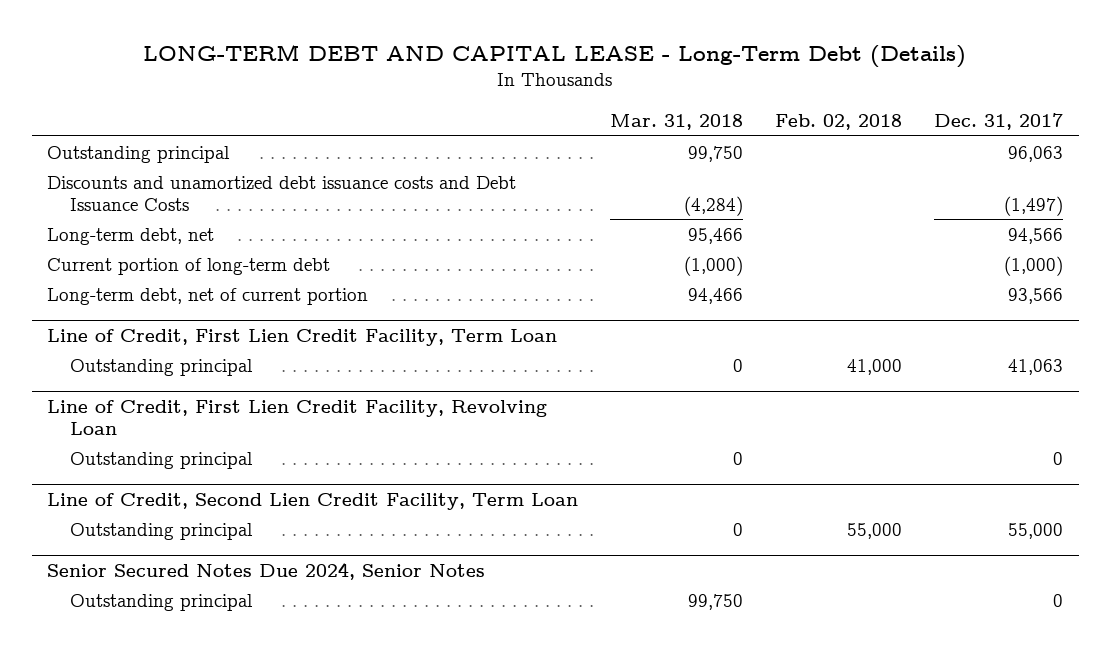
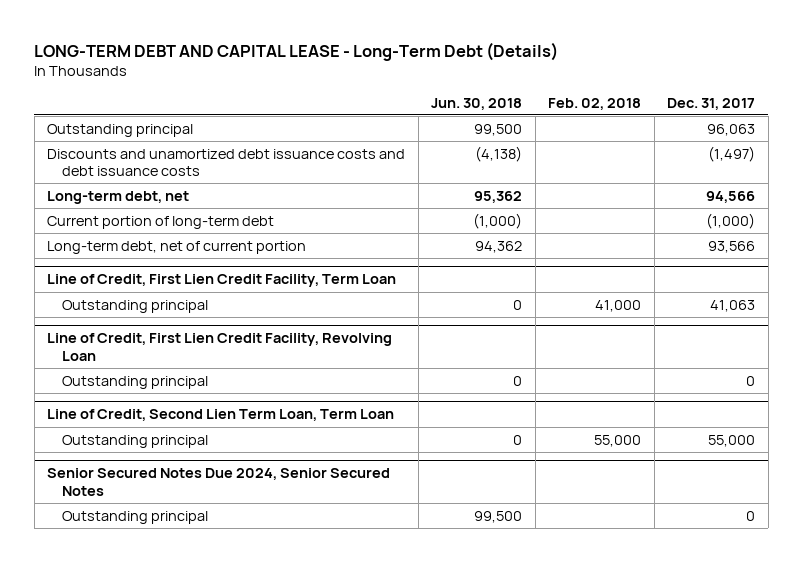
[610,113,744,130] Mar. 31, 2018 -> none
none -> [431,97,523,110] Jun. 30, 2018
[47,175,517,211] Discounts and unamortized debt issuance costs and Debt Issuance Costs -> [47,148,406,177] Discounts and unamortized debt issuance costs and debt issuance costs
[47,492,579,510] Line of Credit, Second Lien Credit Facility, Term Loan -> [47,409,395,422] Line of Credit, Second Lien Term Loan, Term Loan
[47,561,486,580] Senior Secured Notes Due 2024, Senior Notes -> [47,468,391,497] Senior Secured Notes Due 2024, Senior Secured Notes

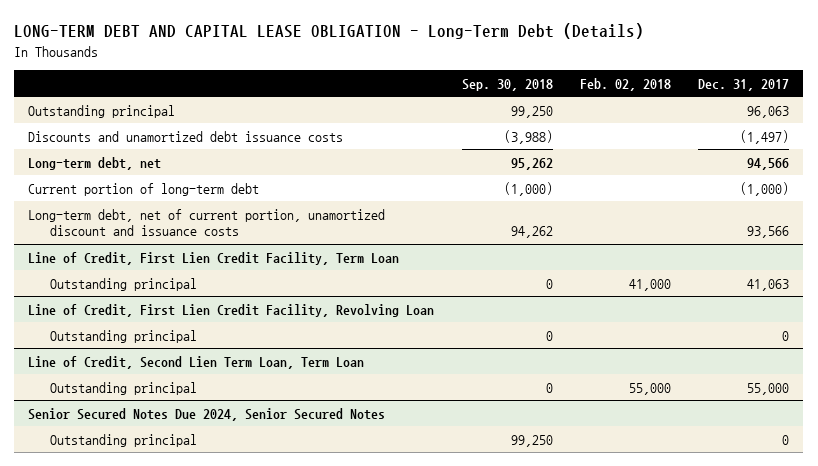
[34,41,559,61] LONG-TERM DEBT AND CAPITAL LEASE - Long-Term Debt (Details) -> [14,23,645,40] LONG-TERM DEBT AND CAPITAL LEASE OBLIGATION - Long-Term Debt (Details)
[431,97,523,110] Jun. 30, 2018 -> none
none -> [461,78,553,91] Sep. 30, 2018
[47,148,406,177] Discounts and unamortized debt issuance costs and debt issuance costs -> [28,130,344,142] Discounts and unamortized debt issuance costs
[47,240,307,254] Long-term debt, net of current portion -> [28,208,386,237] Long-term debt, net of current portion, unamortized discount and issuance costs

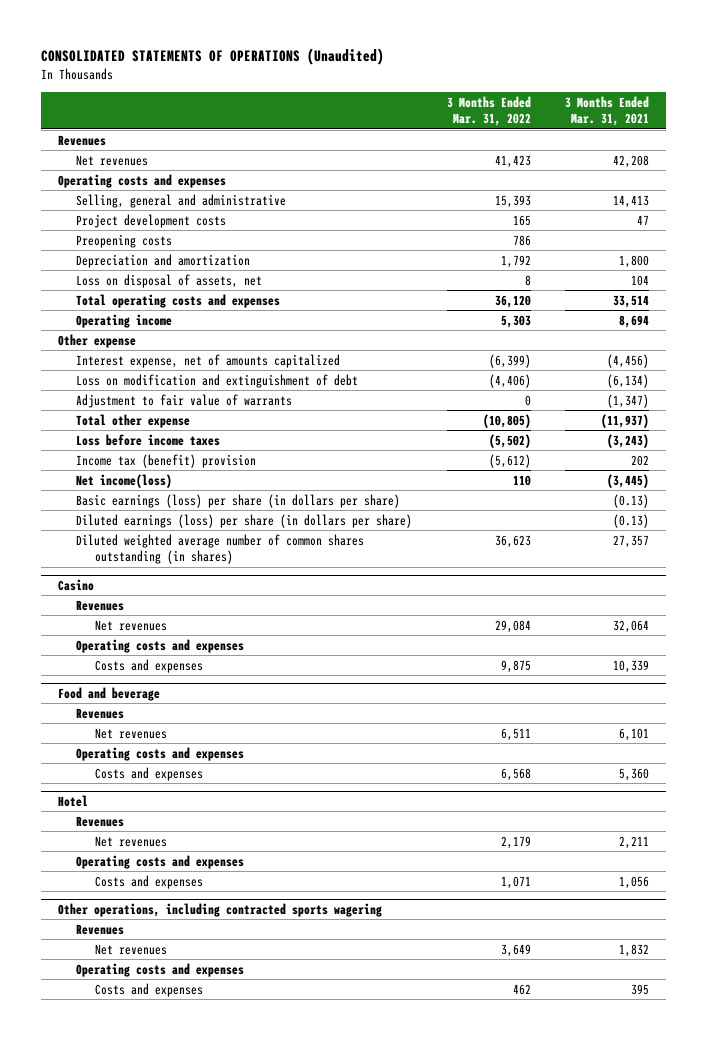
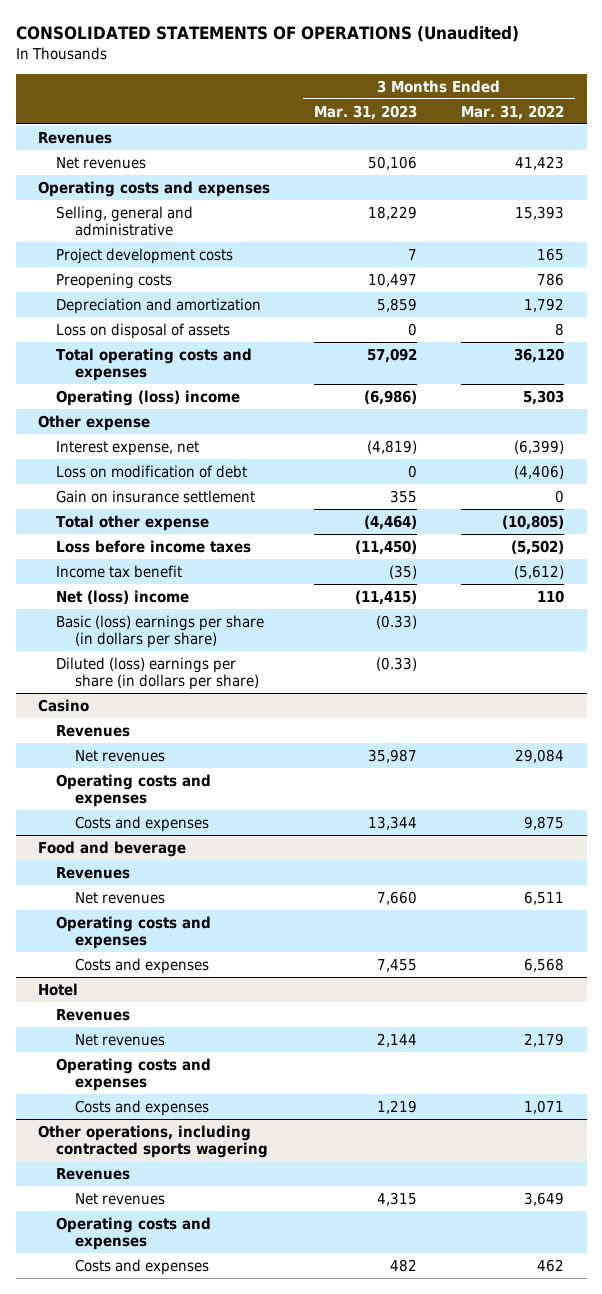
[564,95,649,127] 3 Months Ended Mar. 31, 2021 -> none
none -> [314,104,418,120] Mar. 31, 2023
[76,273,263,288] Loss on disposal of assets, net -> [56,322,231,339] Loss on disposal of assets
[76,313,173,328] Operating income -> [56,389,241,406] Operating (loss) income
[76,393,293,408] Adjustment to fair value of warrants -> none
[76,353,341,368] Interest expense, net of amounts capitalized -> [56,440,200,456] Interest expense, net
[76,373,359,388] Loss on modification and extinguishment of debt -> [56,464,248,478] Loss on modification of debt
none -> [56,489,256,503] Gain on insurance settlement
[76,533,365,565] Diluted weighted average number of common shares outstanding (in shares) -> none
[76,453,257,468] Income tax (benefit) provision -> [56,564,183,578] Income tax benefit
[76,473,173,488] Net income(loss) -> [56,589,190,604] Net (loss) income
[76,493,401,508] Basic earnings (loss) per share (in dollars per share) -> [56,614,265,649] Basic (loss) earnings per share (in dollars per share)
[76,513,413,528] Diluted earnings (loss) per share (in dollars per share) -> [56,656,259,691] Diluted (loss) earnings per share (in dollars per share)

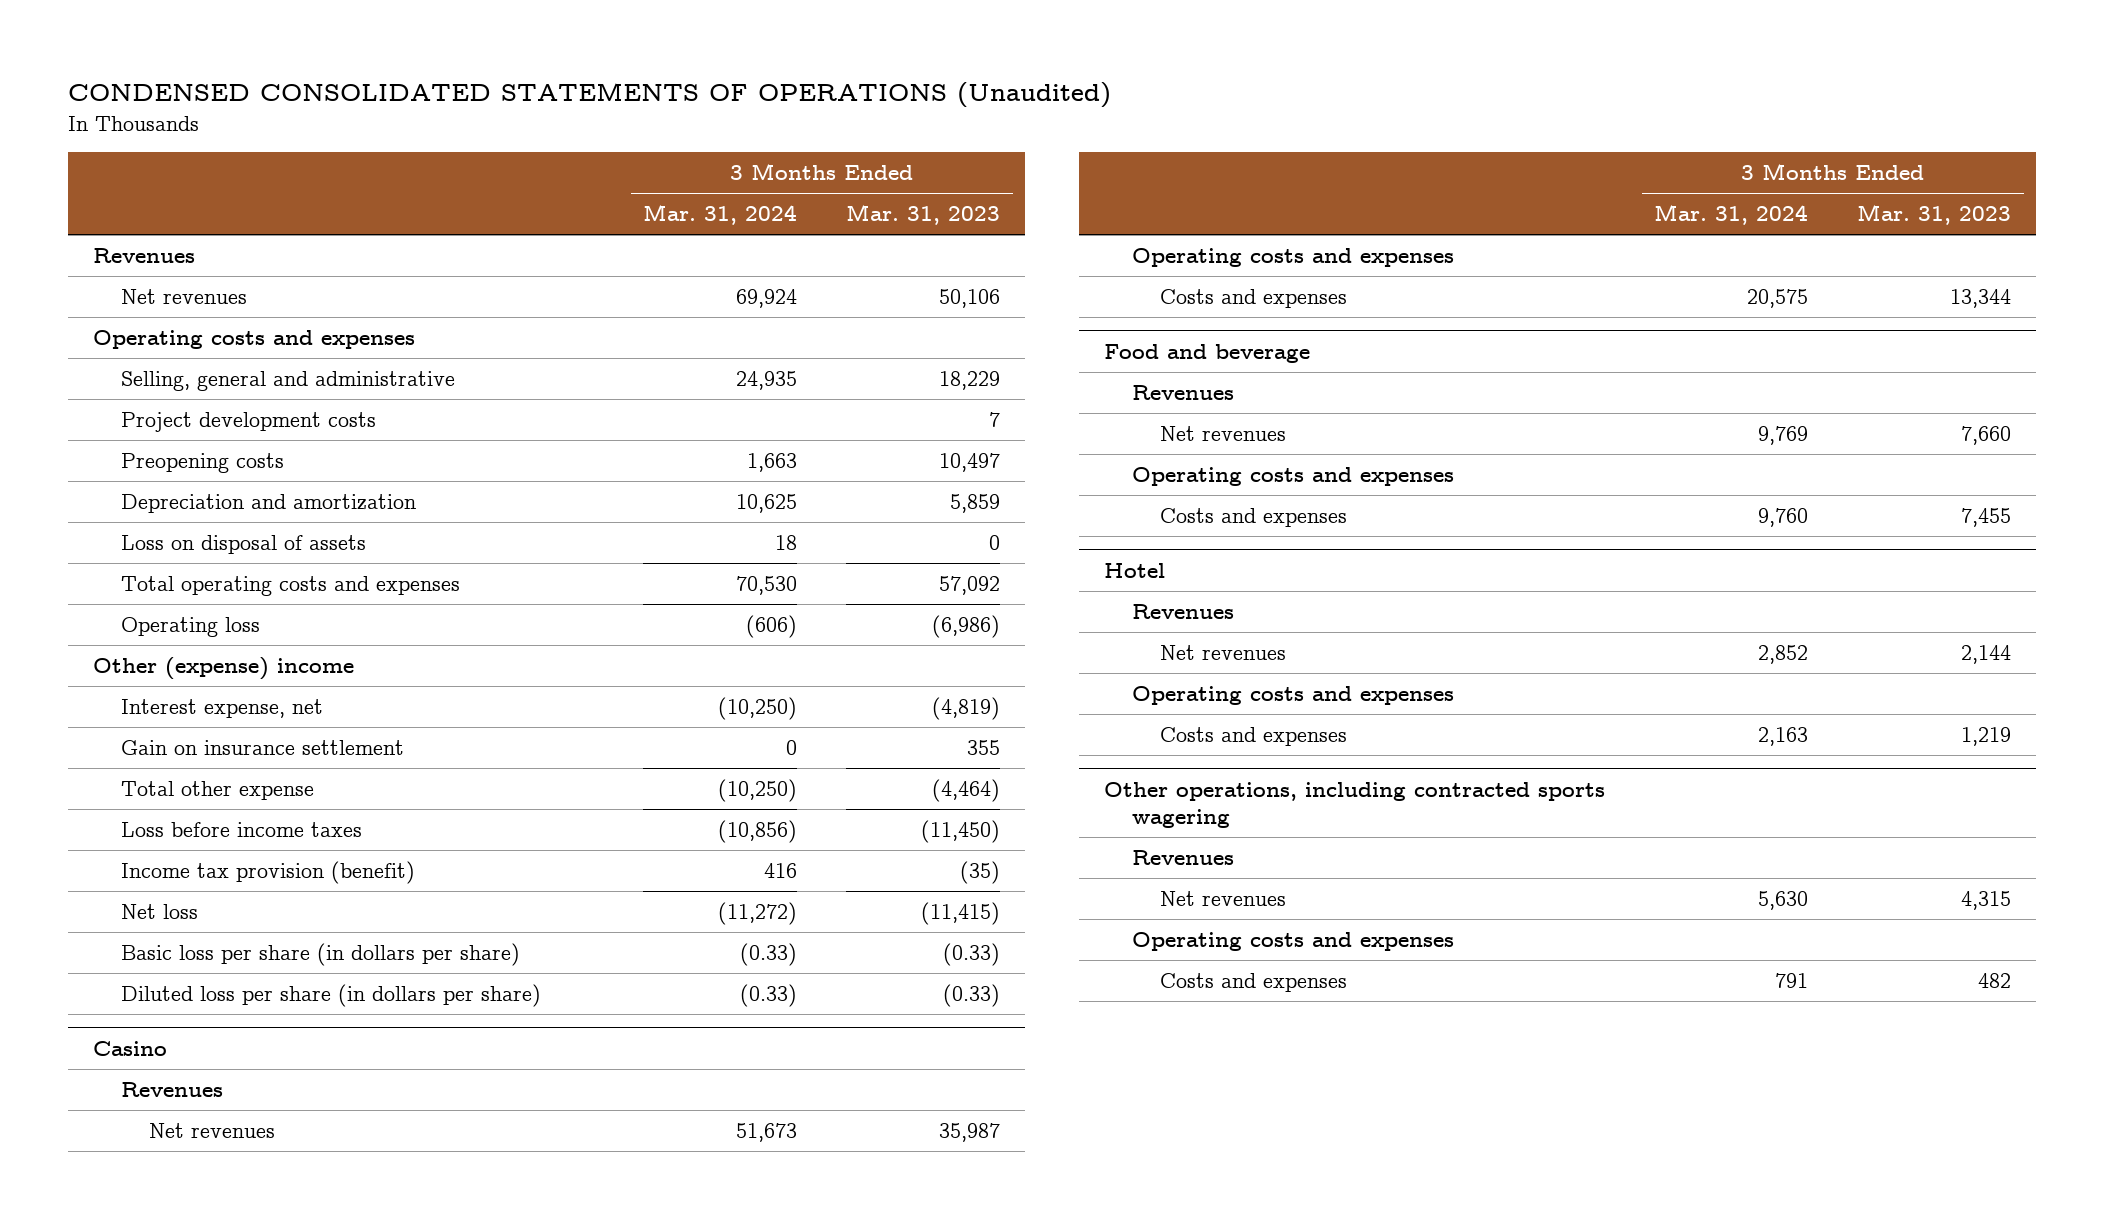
[15,25,519,42] CONSOLIDATED STATEMENTS OF OPERATIONS (Unaudited) -> [67,82,1111,109] CONDENSED CONSOLIDATED STATEMENTS OF OPERATIONS (Unaudited)
[461,104,565,120] Mar. 31, 2022 -> none
none -> [642,204,797,226] Mar. 31, 2024
[56,389,241,406] Operating (loss) income -> [120,616,260,637] Operating loss
[37,414,150,431] Other expense -> [92,656,354,680] Other (expense) income
[56,464,248,478] Loss on modification of debt -> none
[56,564,183,578] Income tax benefit -> [120,860,415,884] Income tax provision (benefit)
[56,589,190,604] Net (loss) income -> [120,903,198,919] Net loss
[56,614,265,649] Basic (loss) earnings per share (in dollars per share) -> [120,942,520,966] Basic loss per share (in dollars per share)
[56,656,259,691] Diluted (loss) earnings per share (in dollars per share) -> [120,983,541,1007] Diluted loss per share (in dollars per share)

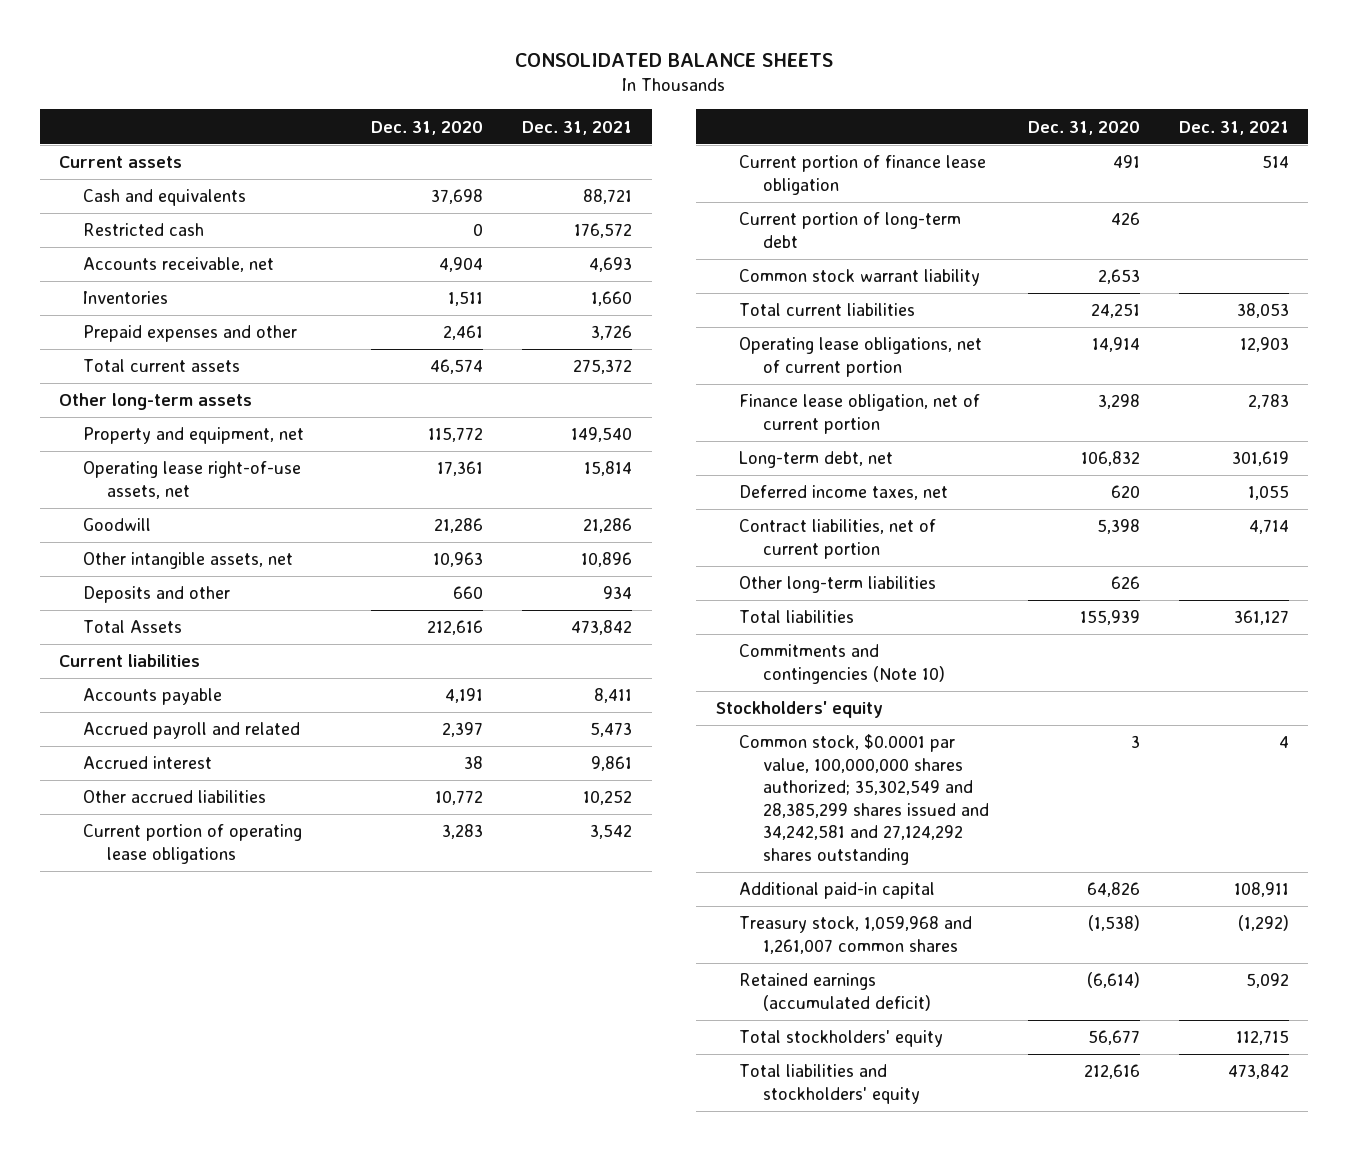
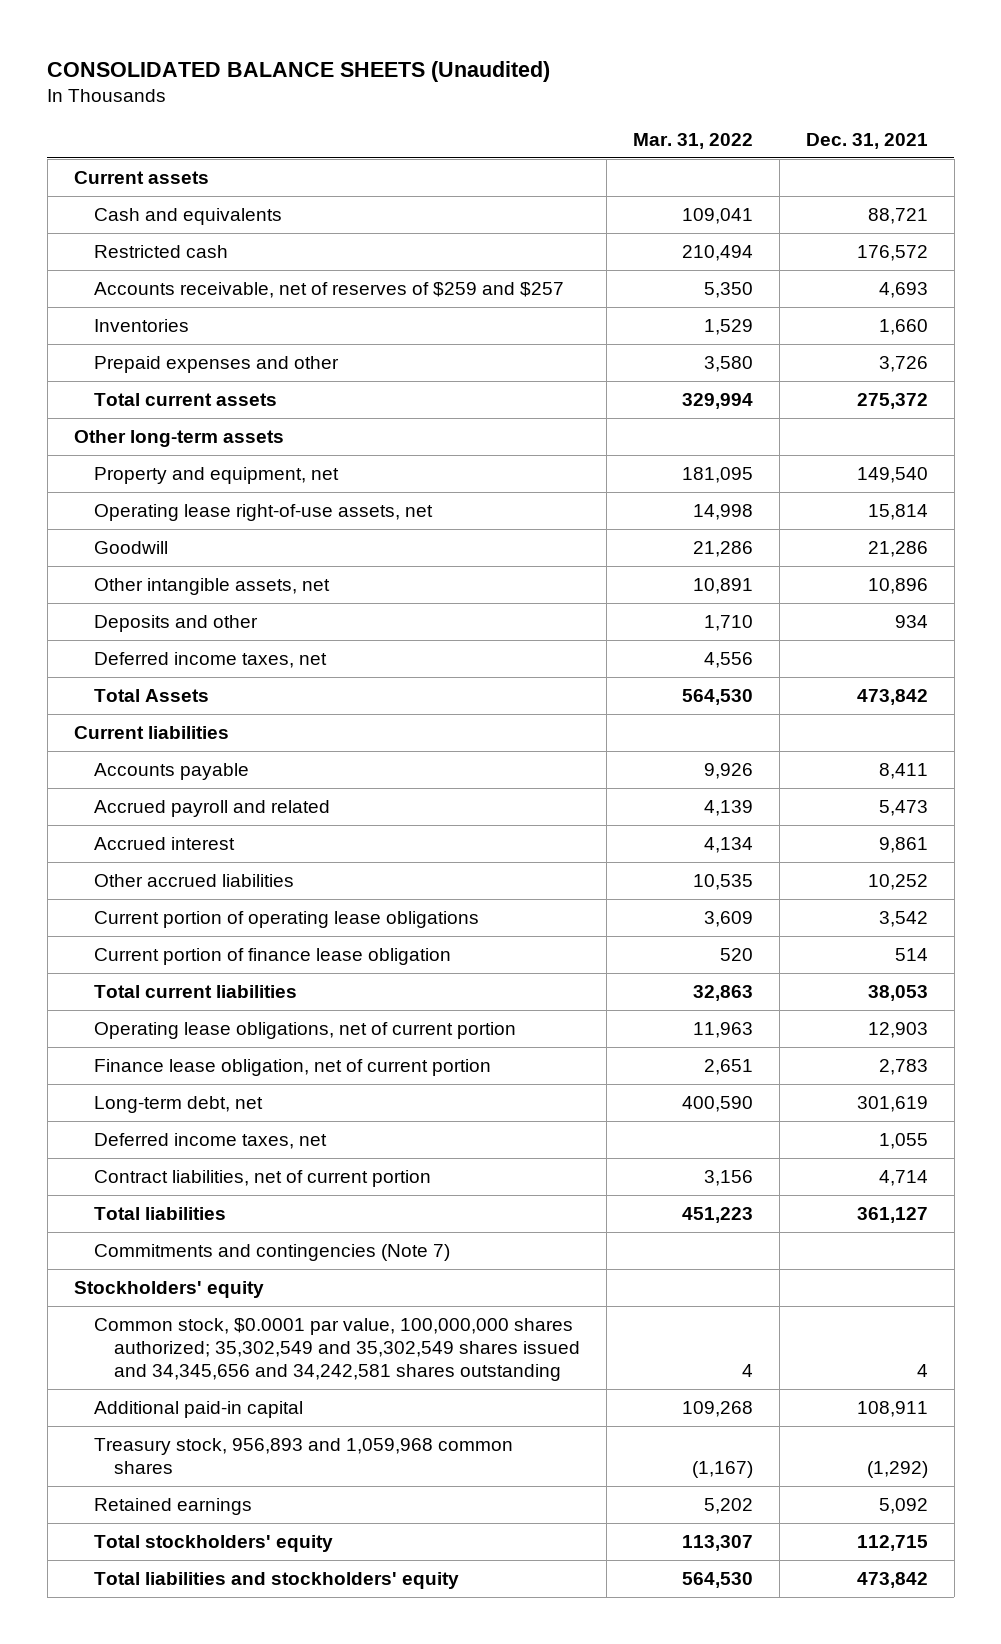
[514,53,833,68] CONSOLIDATED BALANCE SHEETS -> [47,60,551,82] CONSOLIDATED BALANCE SHEETS (Unaudited)
[371,120,484,135] Dec. 31, 2020 -> none
none -> [632,133,753,150] Mar. 31, 2022
[82,257,274,273] Accounts receivable, net -> [93,281,564,298] Accounts receivable, net of reserves of $259 and $257
none -> [93,651,327,668] Deferred income taxes, net
[739,212,962,248] Current portion of long-term debt -> none
[739,269,981,287] Common stock warrant liability -> none
[739,576,937,594] Other long-term liabilities -> none
[739,644,946,684] Commitments and contingencies (Note 10) -> [93,1243,450,1261] Commitments and contingencies (Note 7)
[739,734,990,865] Common stock, $0.0001 par value, 100,000,000 shares authorized; 35,302,549 and 28,385,299 shares issued and 34,242,581 and 27,124,292 shares outstanding -> [93,1317,580,1381] Common stock, $0.0001 par value, 100,000,000 shares authorized; 35,302,549 and 35,302,549 shares issued and 34,345,656 and 34,242,581 shares outstanding
[739,916,973,954] Treasury stock, 1,059,968 and 1,261,007 common shares -> [93,1437,513,1474] Treasury stock, 956,893 and 1,059,968 common shares
[739,973,932,1011] Retained earnings (accumulated deficit) -> [93,1497,252,1515] Retained earnings

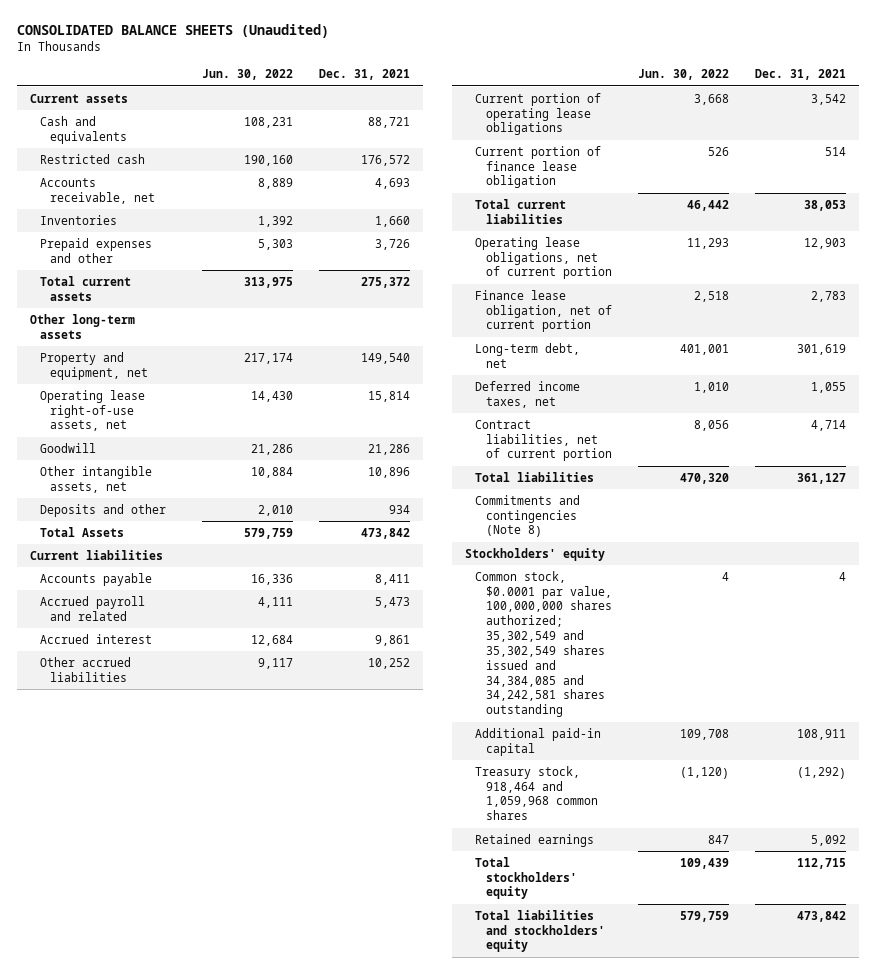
[632,133,753,150] Mar. 31, 2022 -> none
none -> [202,69,294,81] Jun. 30, 2022
[93,281,564,298] Accounts receivable, net of reserves of $259 and $257 -> [40,177,156,204] Accounts receivable, net
[93,651,327,668] Deferred income taxes, net -> none
[93,1243,450,1261] Commitments and contingencies (Note 7) -> [475,494,581,538] Commitments and contingencies (Note 8)
[93,1317,580,1381] Common stock, $0.0001 par value, 100,000,000 shares authorized; 35,302,549 and 35,302,549 shares issued and 34,345,656 and 34,242,581 shares outstanding -> [475,570,612,718] Common stock, $0.0001 par value, 100,000,000 shares authorized; 35,302,549 and 35,302,549 shares issued and 34,384,085 and 34,242,581 shares outstanding
[93,1437,513,1474] Treasury stock, 956,893 and 1,059,968 common shares -> [475,765,598,821] Treasury stock, 918,464 and 1,059,968 common shares

